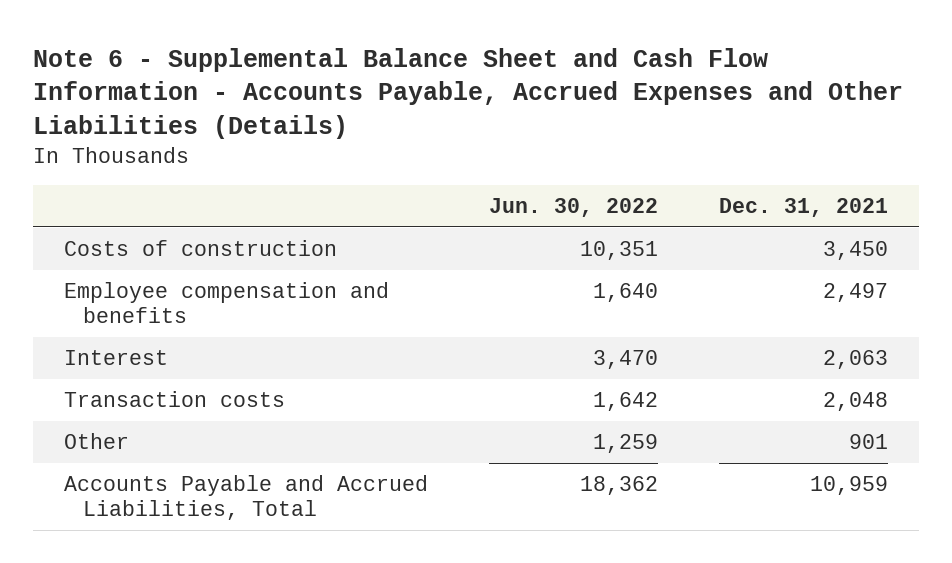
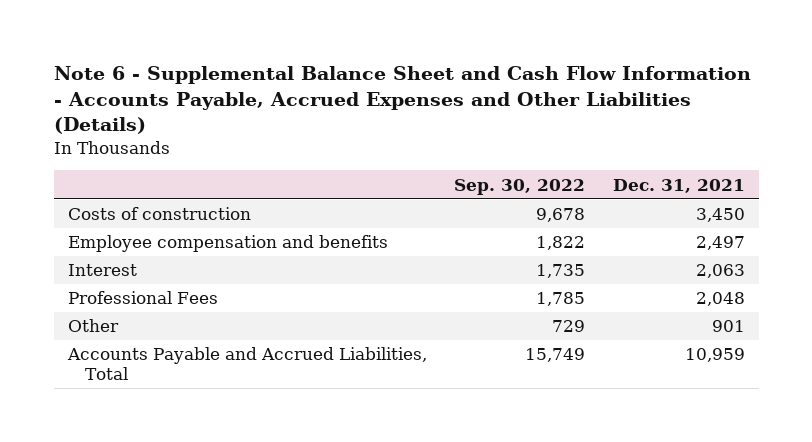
[488,197,658,217] Jun. 30, 2022 -> none
none -> [454,178,586,195] Sep. 30, 2022
[63,390,285,407] Transaction costs -> [67,291,218,305] Professional Fees

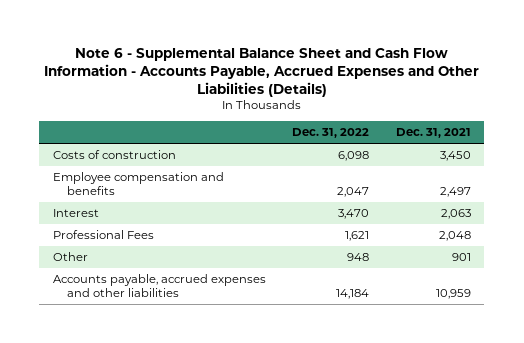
[454,178,586,195] Sep. 30, 2022 -> none
none -> [292,128,370,139] Dec. 31, 2022
[66,347,427,380] Accounts Payable and Accrued Liabilities, Total -> [52,274,266,297] Accounts payable, accrued expenses and other liabilities

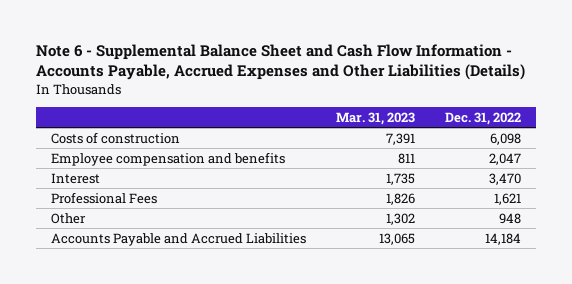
[396,128,472,139] Dec. 31, 2021 -> none
none -> [335,112,415,126] Mar. 31, 2023
[52,274,266,297] Accounts payable, accrued expenses and other liabilities -> [50,232,306,246] Accounts Payable and Accrued Liabilities

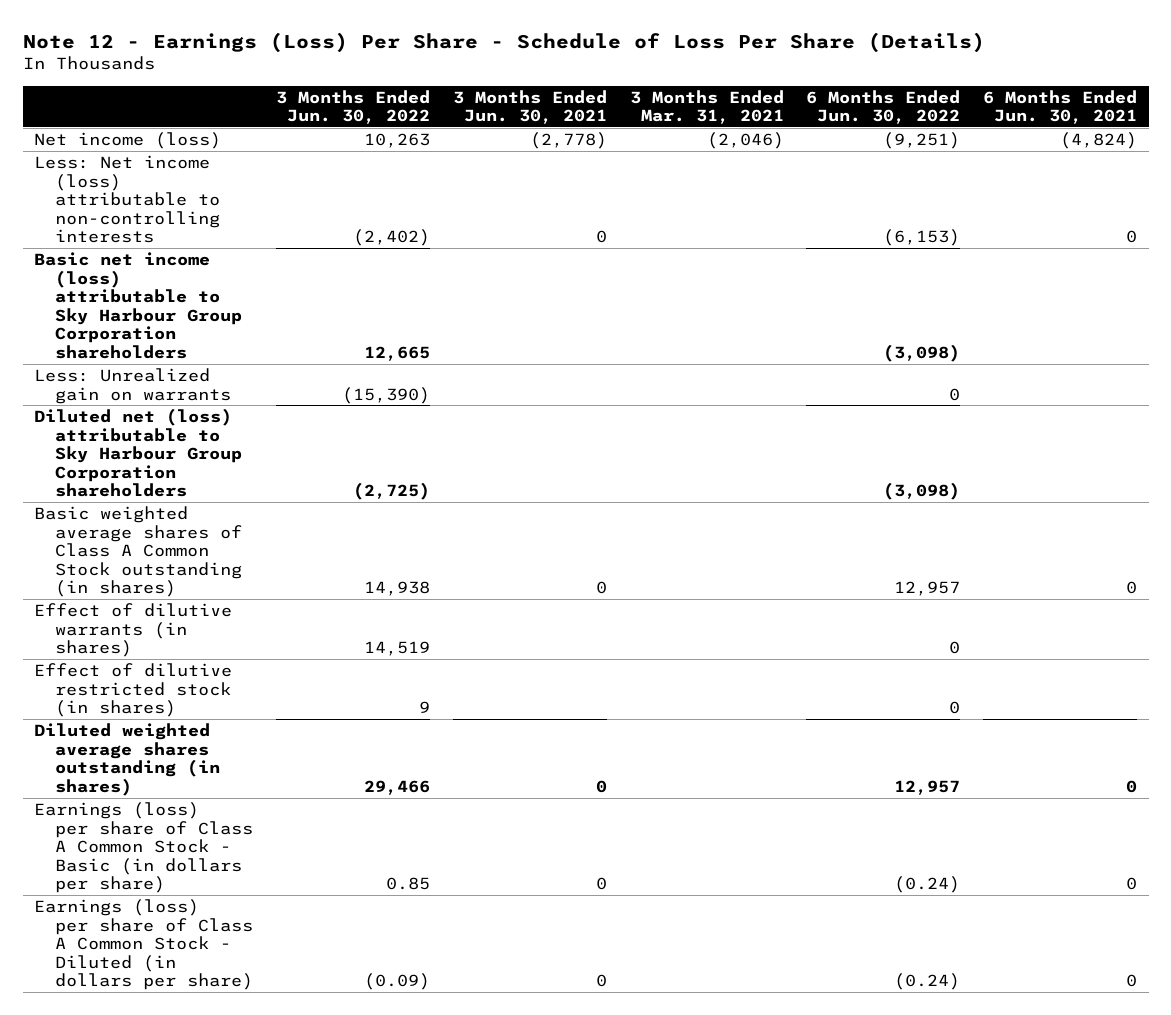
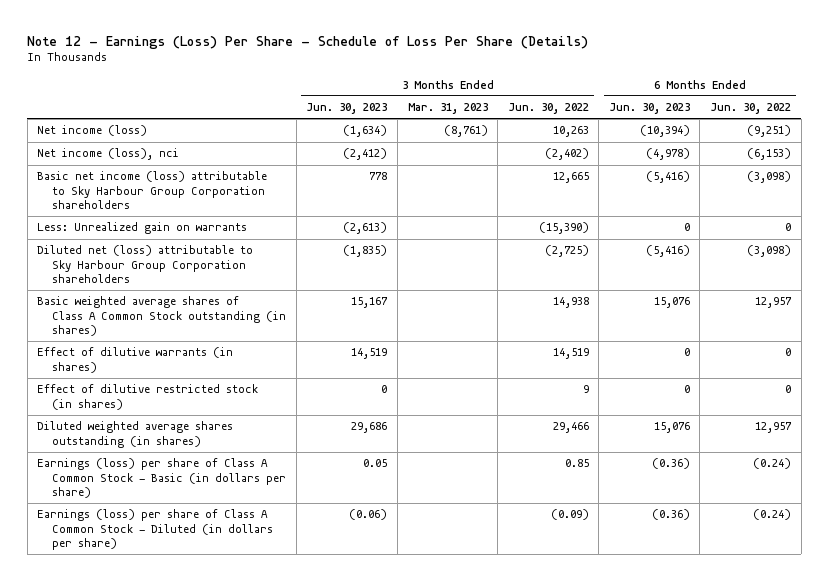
[452,89,607,125] 3 Months Ended Jun. 30, 2021 -> none
[629,89,784,125] 3 Months Ended Mar. 31, 2021 -> none
[983,89,1138,125] 6 Months Ended Jun. 30, 2021 -> none
none -> [306,103,388,115] Jun. 30, 2023
none -> [407,103,488,115] Mar. 31, 2023
none -> [608,103,690,115] Jun. 30, 2023
[34,155,221,244] Less: Net income (loss) attributable to non-controlling interests -> [37,148,180,161] Net income (loss), nci

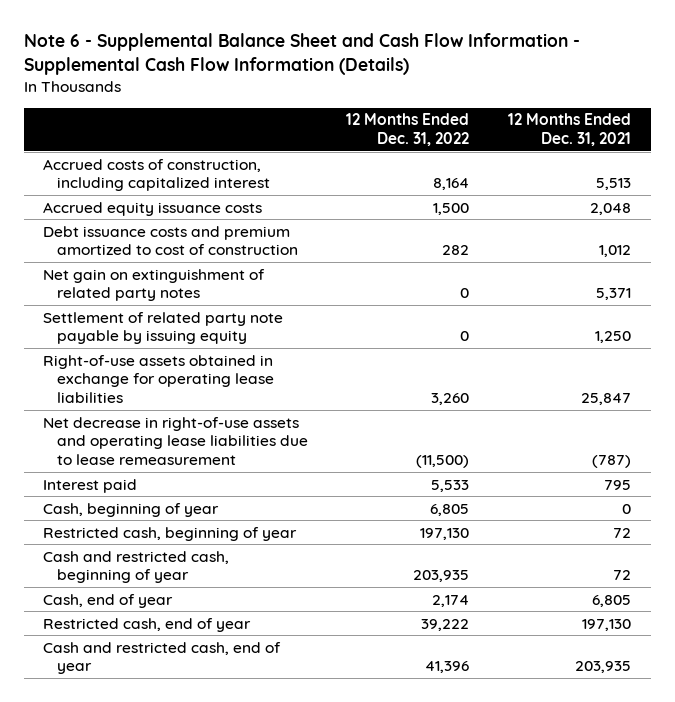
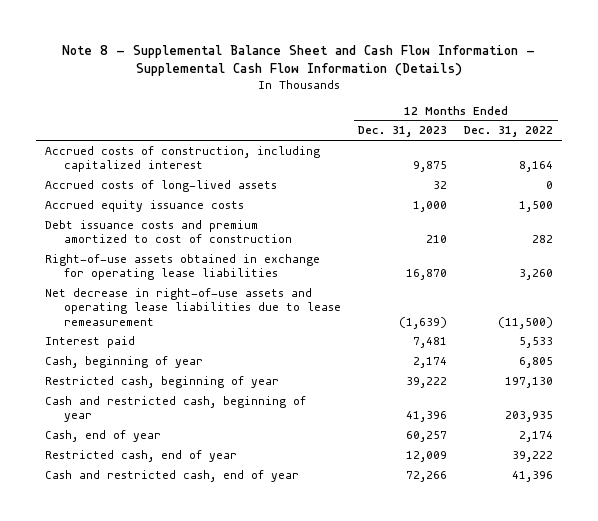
[23,33,580,76] Note 6 - Supplemental Balance Sheet and Cash Flow Information - Supplemental Cash Flow Information (Details) -> [62,44,536,76] Note 8 - Supplemental Balance Sheet and Cash Flow Information - Supplemental Cash Flow Information (Details)
[508,113,632,146] 12 Months Ended Dec. 31, 2021 -> none
none -> [358,126,448,138] Dec. 31, 2023
none -> [44,179,277,192] Accrued costs of long-lived assets
[43,268,266,302] Net gain on extinguishment of related party notes -> none
[43,311,284,345] Settlement of related party note payable by issuing equity -> none

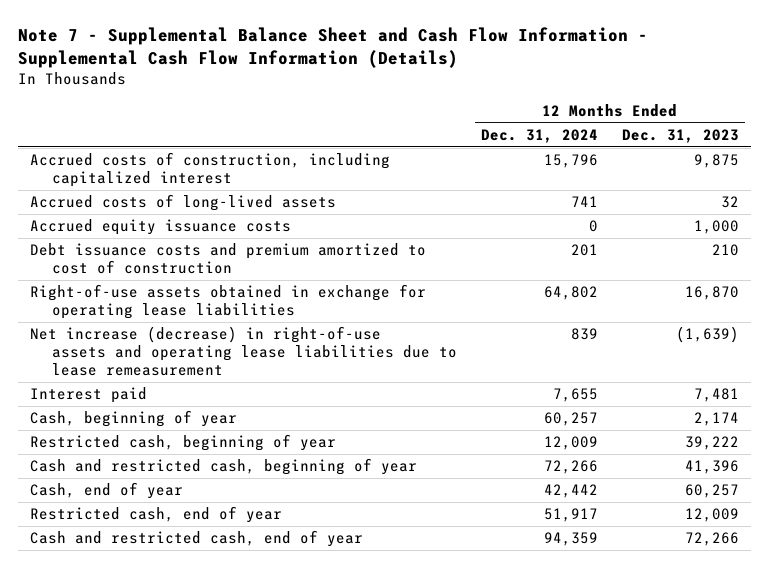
[62,44,536,76] Note 8 - Supplemental Balance Sheet and Cash Flow Information - Supplemental Cash Flow Information (Details) -> [17,27,648,69] Note 7 - Supplemental Balance Sheet and Cash Flow Information - Supplemental Cash Flow Information (Details)
[464,126,554,138] Dec. 31, 2022 -> none
none -> [481,128,599,143] Dec. 31, 2024
[44,287,341,326] Net decrease in right-of-use assets and operating lease liabilities due to lease remeasurement -> [29,326,458,377] Net increase (decrease) in right-of-use assets and operating lease liabilities due to lease remeasurement

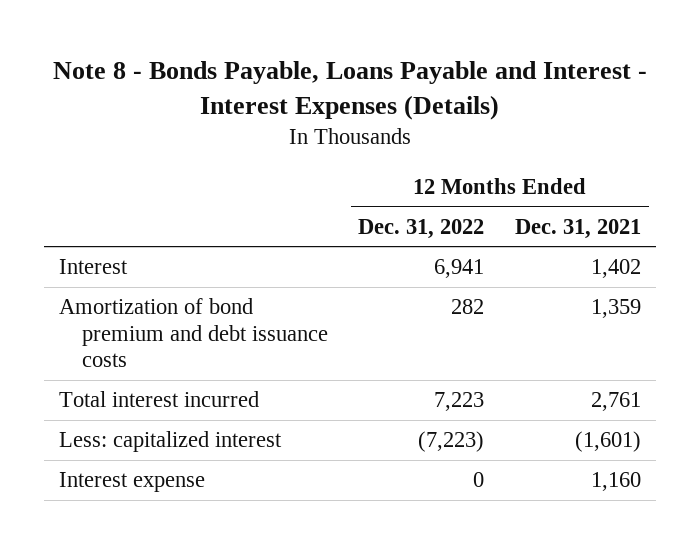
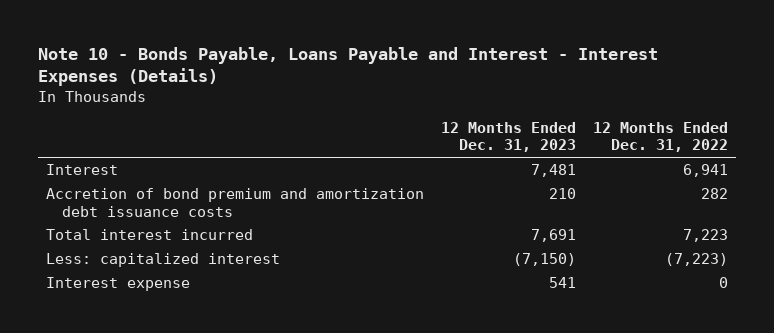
[53,60,648,120] Note 8 - Bonds Payable, Loans Payable and Interest - Interest Expenses (Details) -> [38,47,659,87] Note 10 - Bonds Payable, Loans Payable and Interest - Interest Expenses (Details)
[515,218,642,239] Dec. 31, 2021 -> none
none -> [441,121,577,153] 12 Months Ended Dec. 31, 2023
[59,298,328,368] Amortization of bond premium and debt issuance costs -> [46,188,425,217] Accretion of bond premium and amortization debt issuance costs

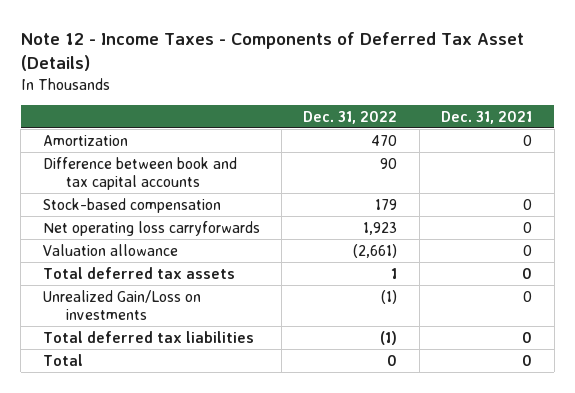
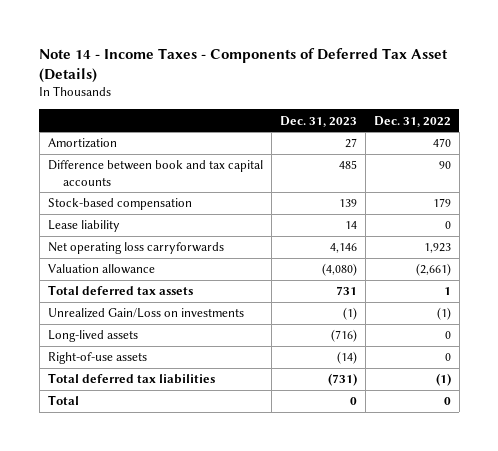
[20,31,524,71] Note 12 - Income Taxes - Components of Deferred Tax Asset (Details) -> [39,47,449,83] Note 14 - Income Taxes - Components of Deferred Tax Asset (Details)
[441,110,533,124] Dec. 31, 2021 -> none
none -> [279,115,357,127] Dec. 31, 2023
none -> [47,220,120,233] Lease liability
none -> [47,330,138,343] Long-lived assets
none -> [47,352,147,365] Right-of-use assets

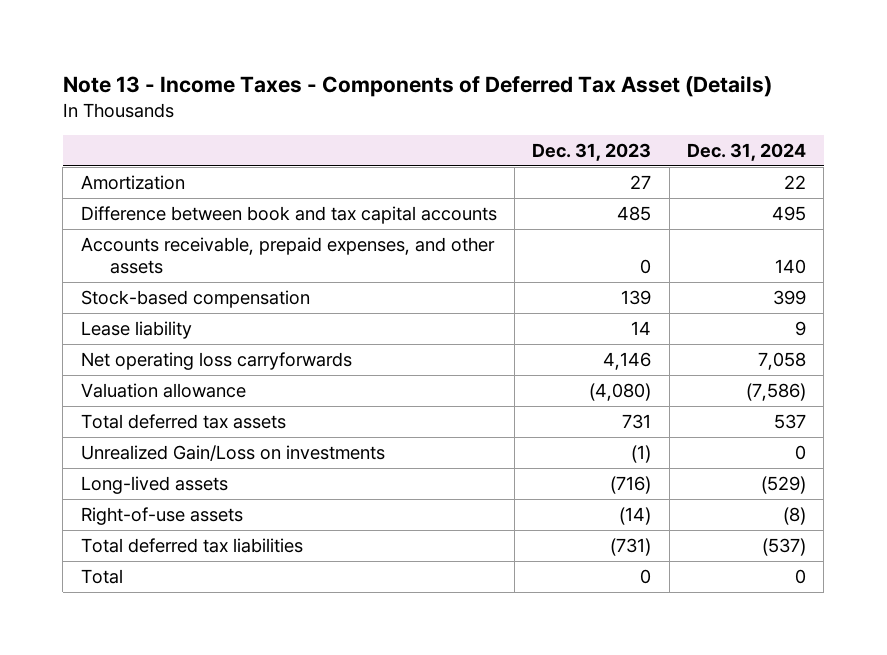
[39,47,449,83] Note 14 - Income Taxes - Components of Deferred Tax Asset (Details) -> [62,74,772,97] Note 13 - Income Taxes - Components of Deferred Tax Asset (Details)
[373,115,451,127] Dec. 31, 2022 -> none
none -> [686,143,806,162] Dec. 31, 2024
none -> [80,236,495,275] Accounts receivable, prepaid expenses, and other assets

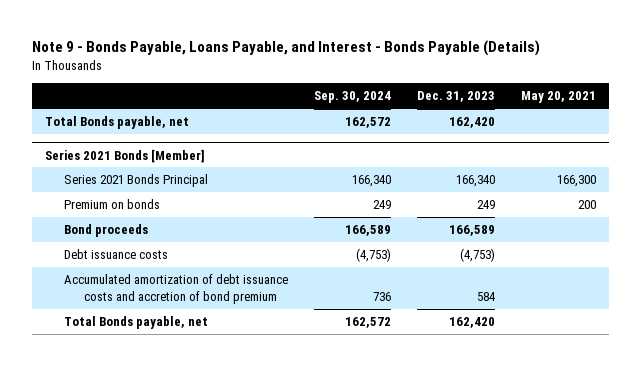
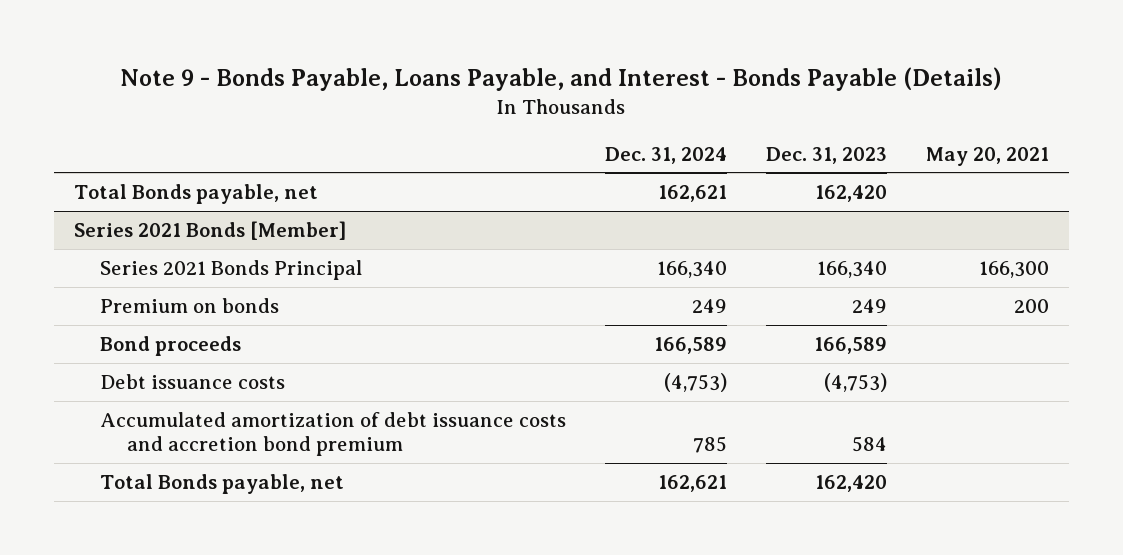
[314,91,392,104] Sep. 30, 2024 -> none
none -> [605,146,728,164] Dec. 31, 2024
[64,274,289,305] Accumulated amortization of debt issuance costs and accretion of bond premium -> [100,411,567,457] Accumulated amortization of debt issuance costs and accretion bond premium

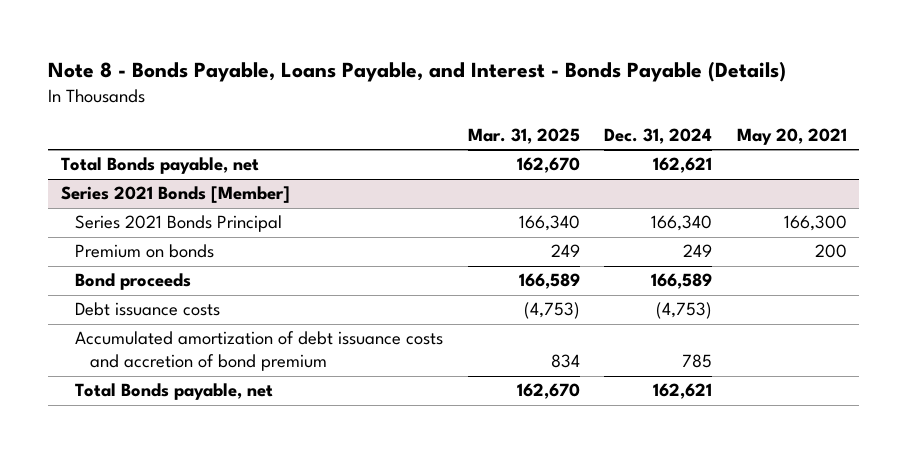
[120,67,1003,92] Note 9 - Bonds Payable, Loans Payable, and Interest - Bonds Payable (Details) -> [48,61,787,83] Note 8 - Bonds Payable, Loans Payable, and Interest - Bonds Payable (Details)
[766,146,888,164] Dec. 31, 2023 -> none
none -> [467,128,580,145] Mar. 31, 2025
[100,411,567,457] Accumulated amortization of debt issuance costs and accretion bond premium -> [75,331,444,372] Accumulated amortization of debt issuance costs and accretion of bond premium

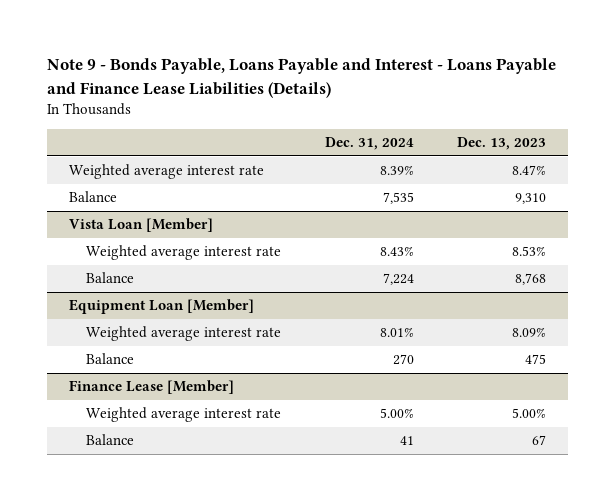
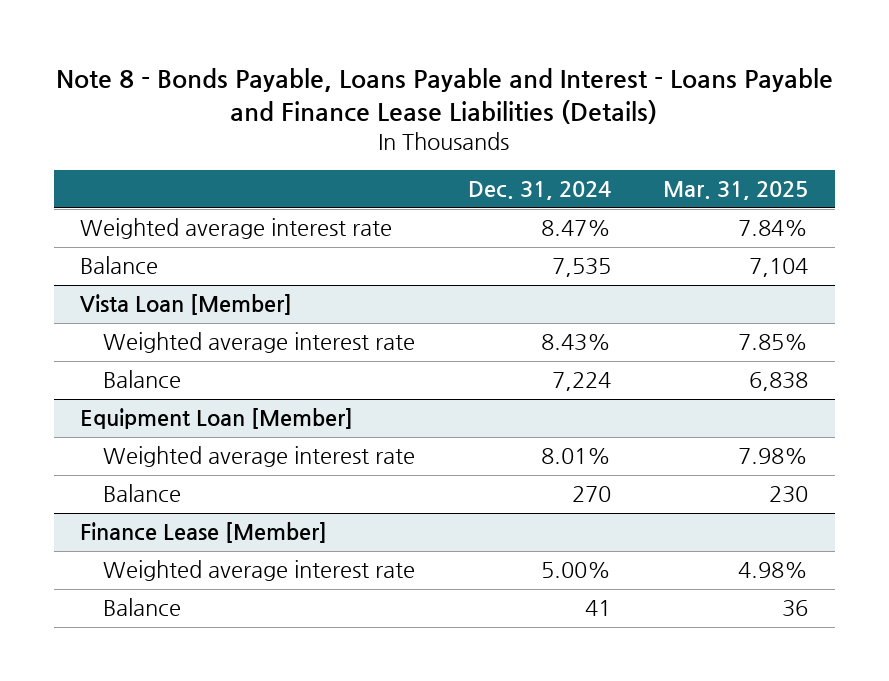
[47,58,557,98] Note 9 - Bonds Payable, Loans Payable and Interest - Loans Payable and Finance Lease Liabilities (Details) -> [56,67,834,125] Note 8 - Bonds Payable, Loans Payable and Interest - Loans Payable and Finance Lease Liabilities (Details)
[457,137,547,151] Dec. 13, 2023 -> none
none -> [663,181,809,201] Mar. 31, 2025
[379,165,414,176] 8.39% -> [540,220,611,237] 8.47%

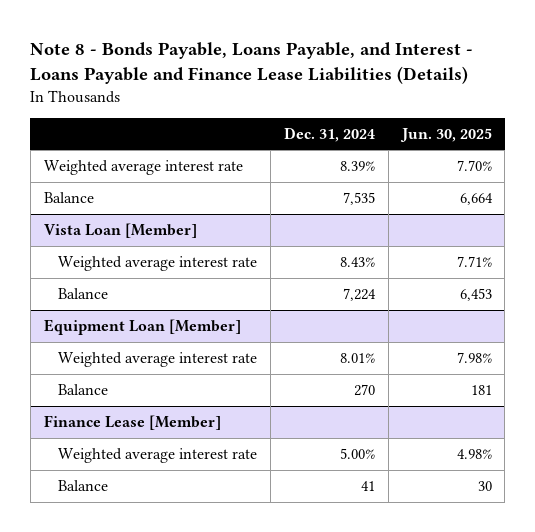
[56,67,834,125] Note 8 - Bonds Payable, Loans Payable and Interest - Loans Payable and Finance Lease Liabilities (Details) -> [30,42,474,85] Note 8 - Bonds Payable, Loans Payable, and Interest - Loans Payable and Finance Lease Liabilities (Details)
[663,181,809,201] Mar. 31, 2025 -> none
none -> [399,127,492,142] Jun. 30, 2025
[540,220,611,237] 8.47% -> [339,161,375,172] 8.39%

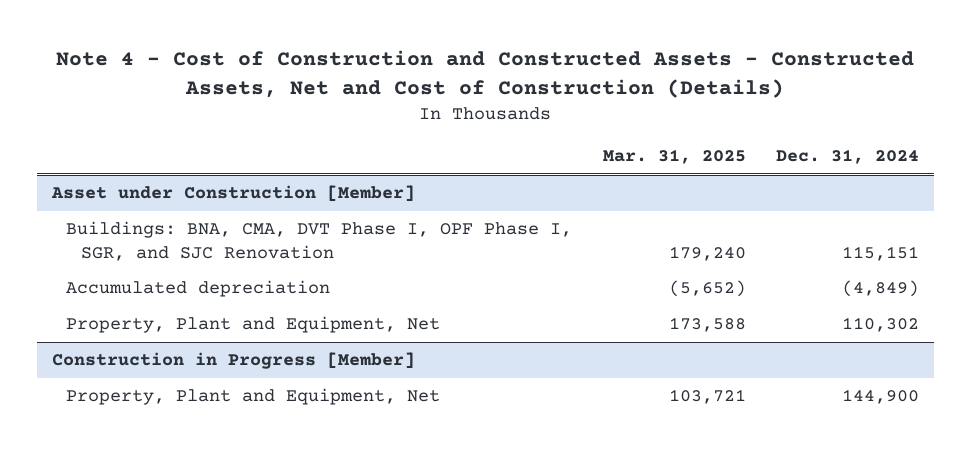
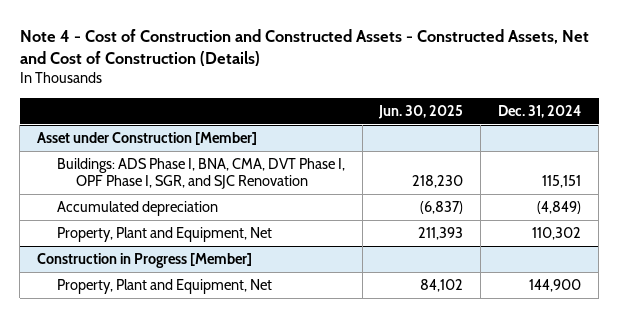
[602,149,746,165] Mar. 31, 2025 -> none
none -> [378,104,464,119] Jun. 30, 2025
[66,221,573,262] Buildings: BNA, CMA, DVT Phase I, OPF Phase I, SGR, and SJC Renovation -> [56,157,345,190] Buildings: ADS Phase I, BNA, CMA, DVT Phase I, OPF Phase I, SGR, and SJC Renovation

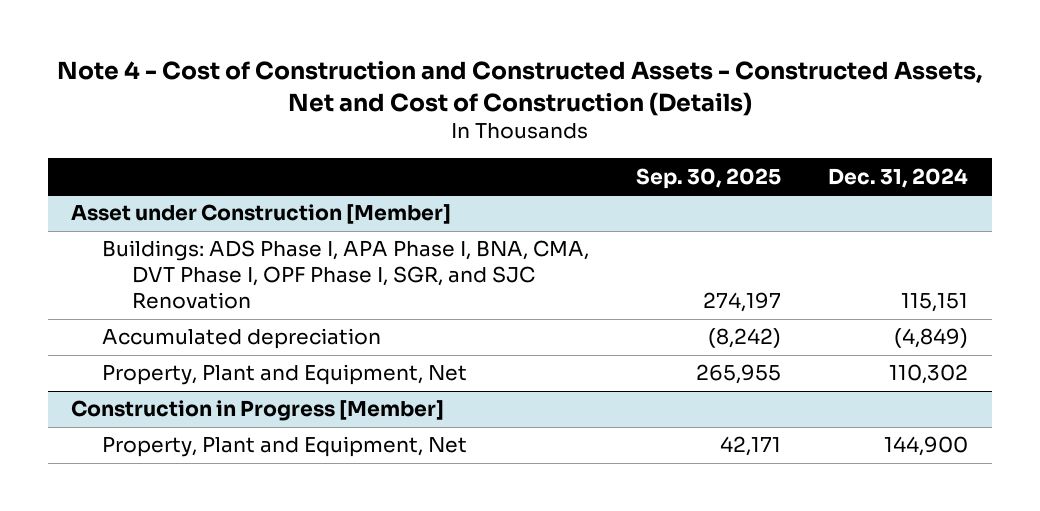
[378,104,464,119] Jun. 30, 2025 -> none
none -> [636,167,782,189] Sep. 30, 2025
[56,157,345,190] Buildings: ADS Phase I, BNA, CMA, DVT Phase I, OPF Phase I, SGR, and SJC Renovation -> [101,240,589,310] Buildings: ADS Phase I, APA Phase I, BNA, CMA, DVT Phase I, OPF Phase I, SGR, and SJC Renovation

